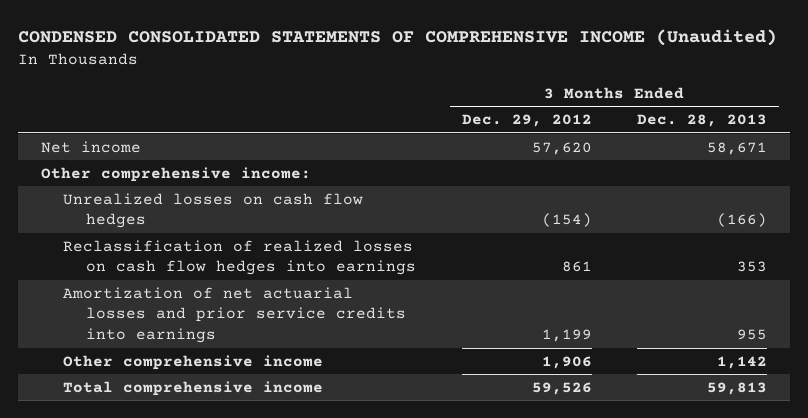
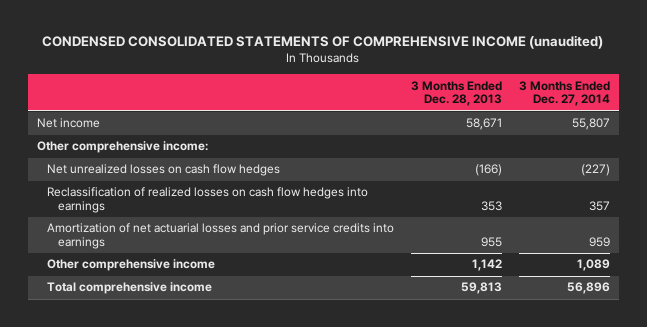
[17,29,777,47] CONDENSED CONSOLIDATED STATEMENTS OF COMPREHENSIVE INCOME (Unaudited) -> [42,35,604,50] CONDENSED CONSOLIDATED STATEMENTS OF COMPREHENSIVE INCOME (unaudited)
[461,114,592,128] Dec. 29, 2012 -> none
none -> [519,80,611,107] 3 Months Ended Dec. 27, 2014
[63,192,364,229] Unrealized losses on cash flow hedges -> [47,164,281,177] Net unrealized losses on cash flow hedges

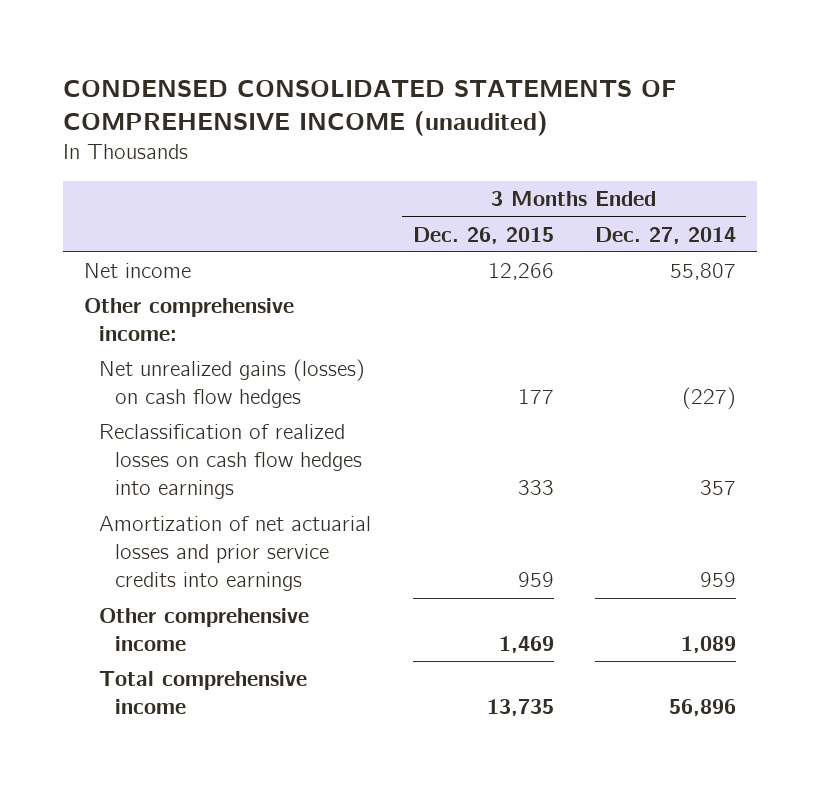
[411,80,503,107] 3 Months Ended Dec. 28, 2013 -> none
none -> [412,226,554,244] Dec. 26, 2015
[47,164,281,177] Net unrealized losses on cash flow hedges -> [99,359,366,409] Net unrealized gains (losses) on cash flow hedges

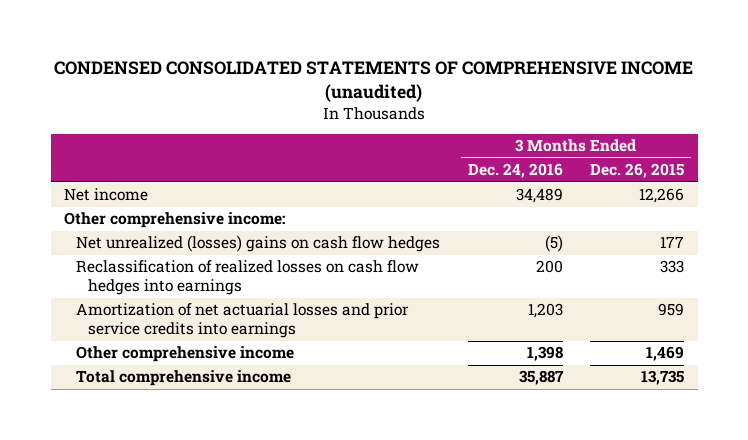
[594,226,736,244] Dec. 27, 2014 -> none
none -> [467,163,563,179] Dec. 24, 2016
[99,359,366,409] Net unrealized gains (losses) on cash flow hedges -> [76,235,441,253] Net unrealized (losses) gains on cash flow hedges

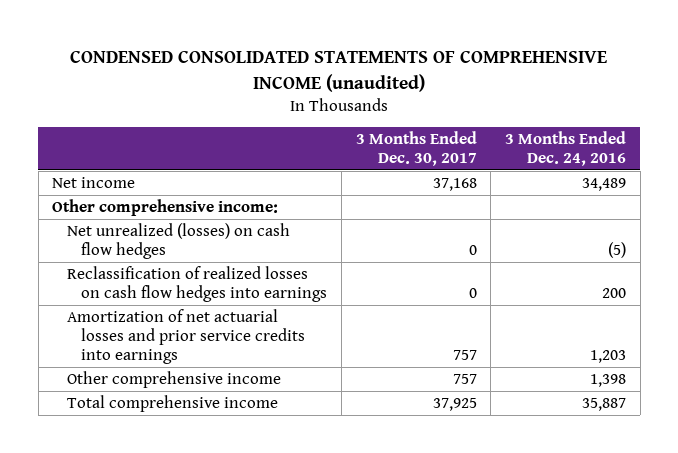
[589,163,684,179] Dec. 26, 2015 -> none
none -> [355,130,477,166] 3 Months Ended Dec. 30, 2017
[76,235,441,253] Net unrealized (losses) gains on cash flow hedges -> [66,223,290,260] Net unrealized (losses) on cash flow hedges

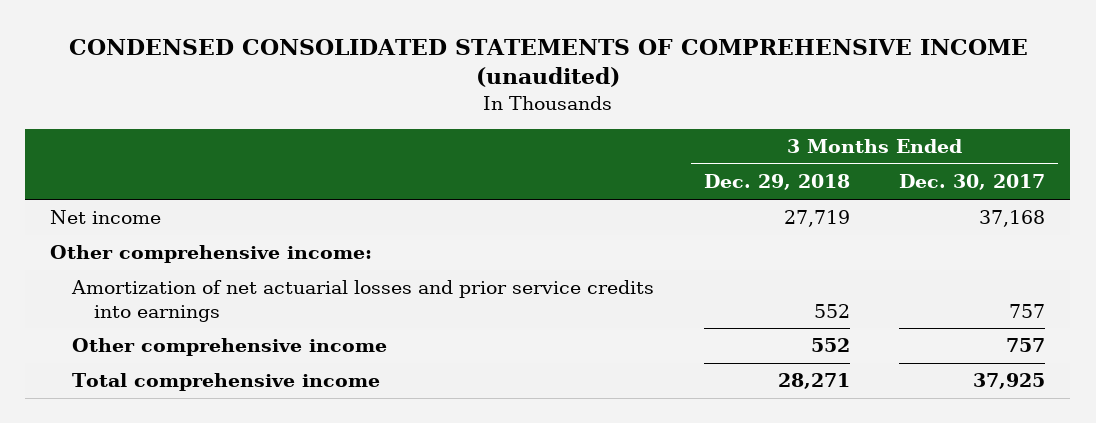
[504,130,626,166] 3 Months Ended Dec. 24, 2016 -> none
none -> [703,174,850,191] Dec. 29, 2018
[66,223,290,260] Net unrealized (losses) on cash flow hedges -> none
[66,266,328,303] Reclassification of realized losses on cash flow hedges into earnings -> none

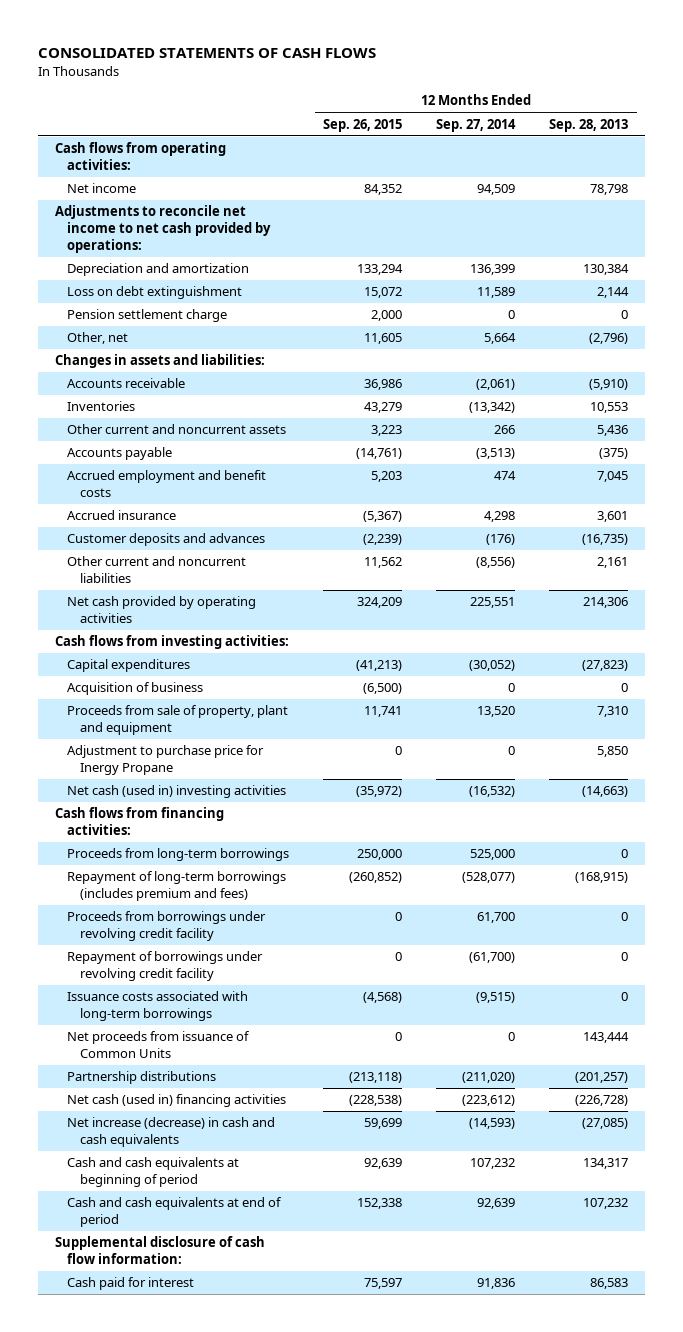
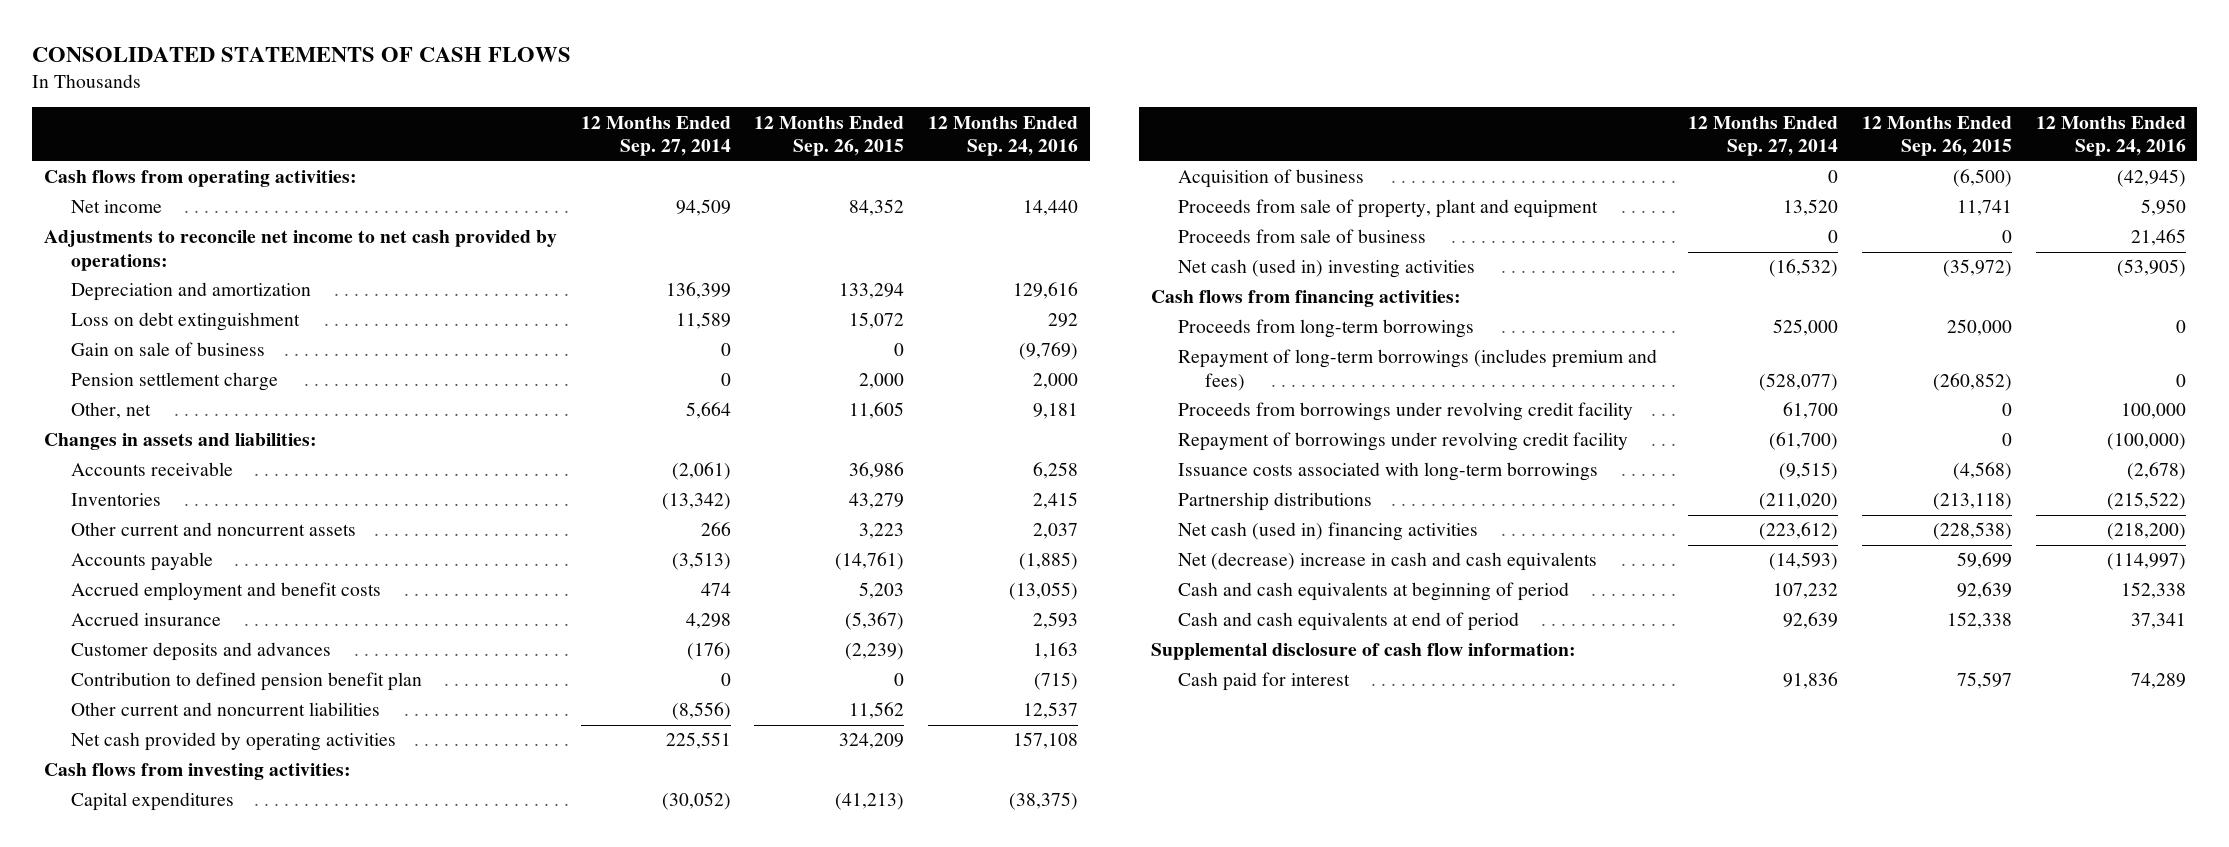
[549,118,629,132] Sep. 28, 2013 -> none
none -> [928,115,1079,157] 12 Months Ended Sep. 24, 2016
none -> [70,342,265,357] Gain on sale of business
none -> [70,672,422,692] Contribution to defined pension benefit plan
[67,745,265,776] Adjustment to purchase price for Inergy Propane -> none
none -> [1177,229,1426,244] Proceeds from sale of business
[67,1031,251,1059] Net proceeds from issuance of Common Units -> none
[67,1117,276,1148] Net increase (decrease) in cash and cash equivalents -> [1177,552,1597,572] Net (decrease) increase in cash and cash equivalents

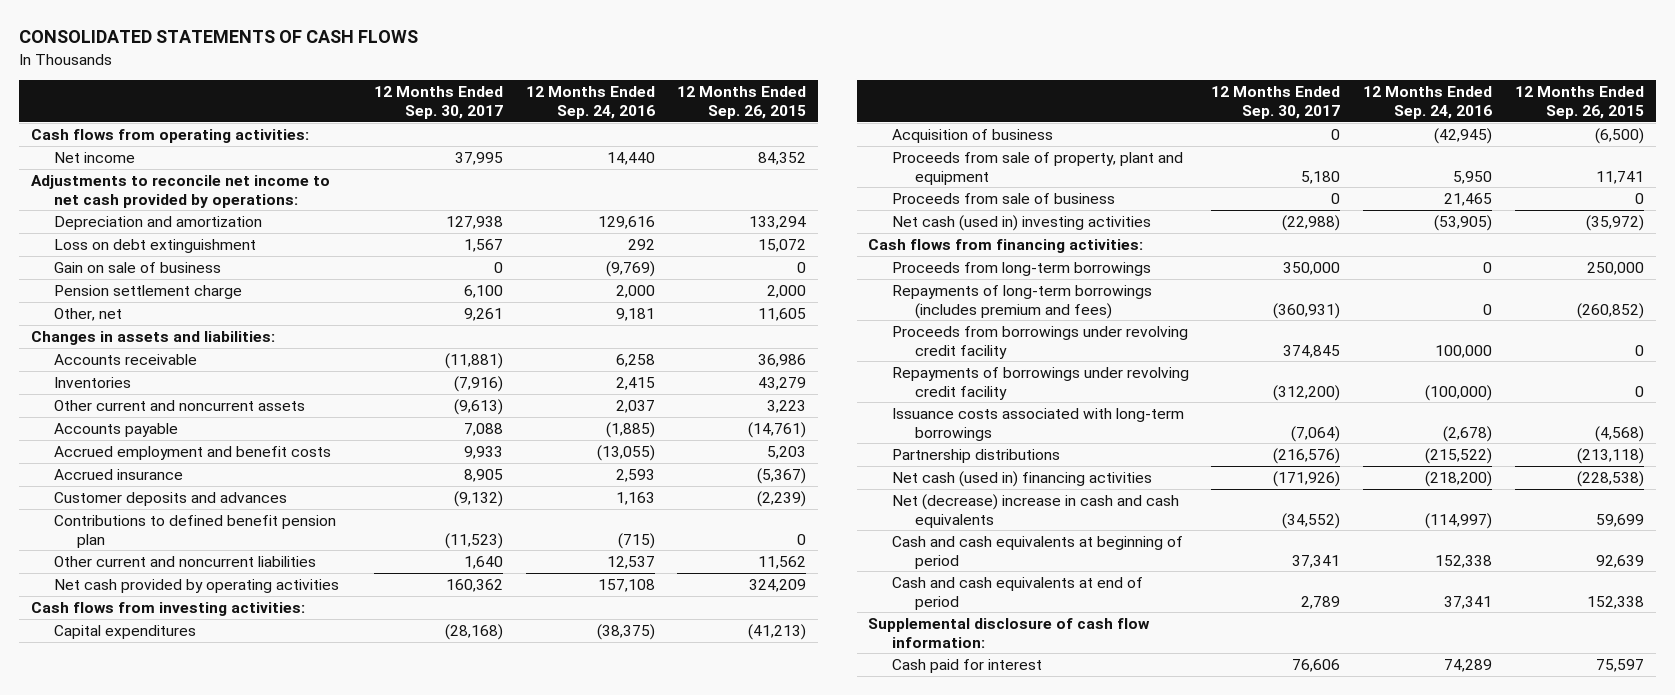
[580,115,731,157] 12 Months Ended Sep. 27, 2014 -> none
none -> [373,86,503,119] 12 Months Ended Sep. 30, 2017
[70,672,422,692] Contribution to defined pension benefit plan -> [53,514,336,548] Contributions to defined benefit pension plan
[1177,349,1657,391] Repayment of long-term borrowings (includes premium and fees) -> [891,284,1152,319] Repayments of long-term borrowings (includes premium and fees)
[1177,432,1628,452] Repayment of borrowings under revolving credit facility -> [891,366,1189,400] Repayments of borrowings under revolving credit facility

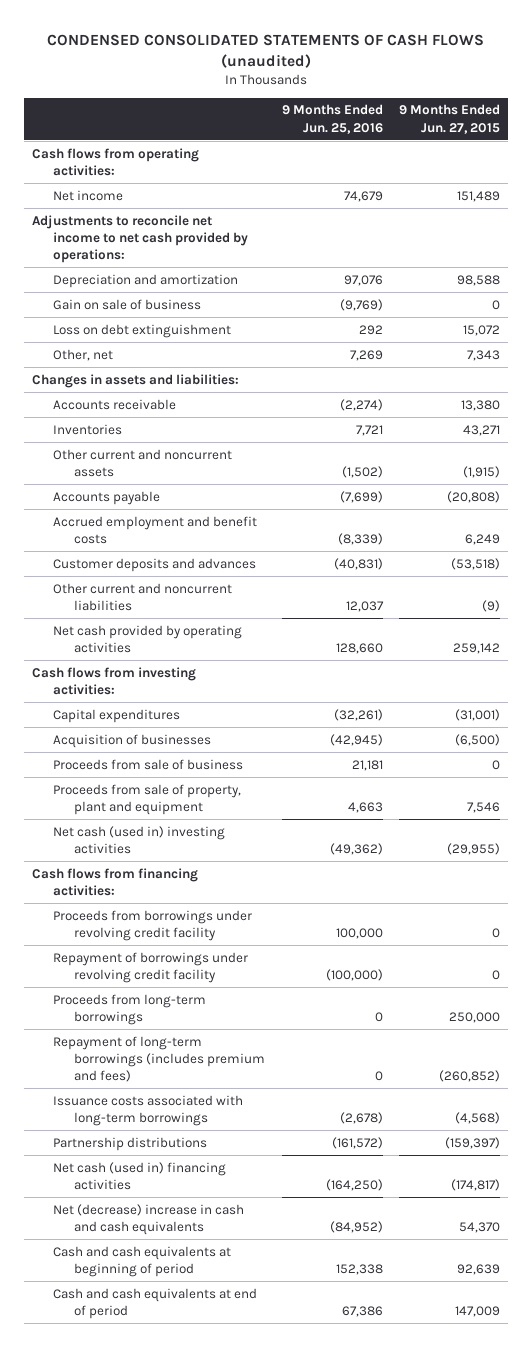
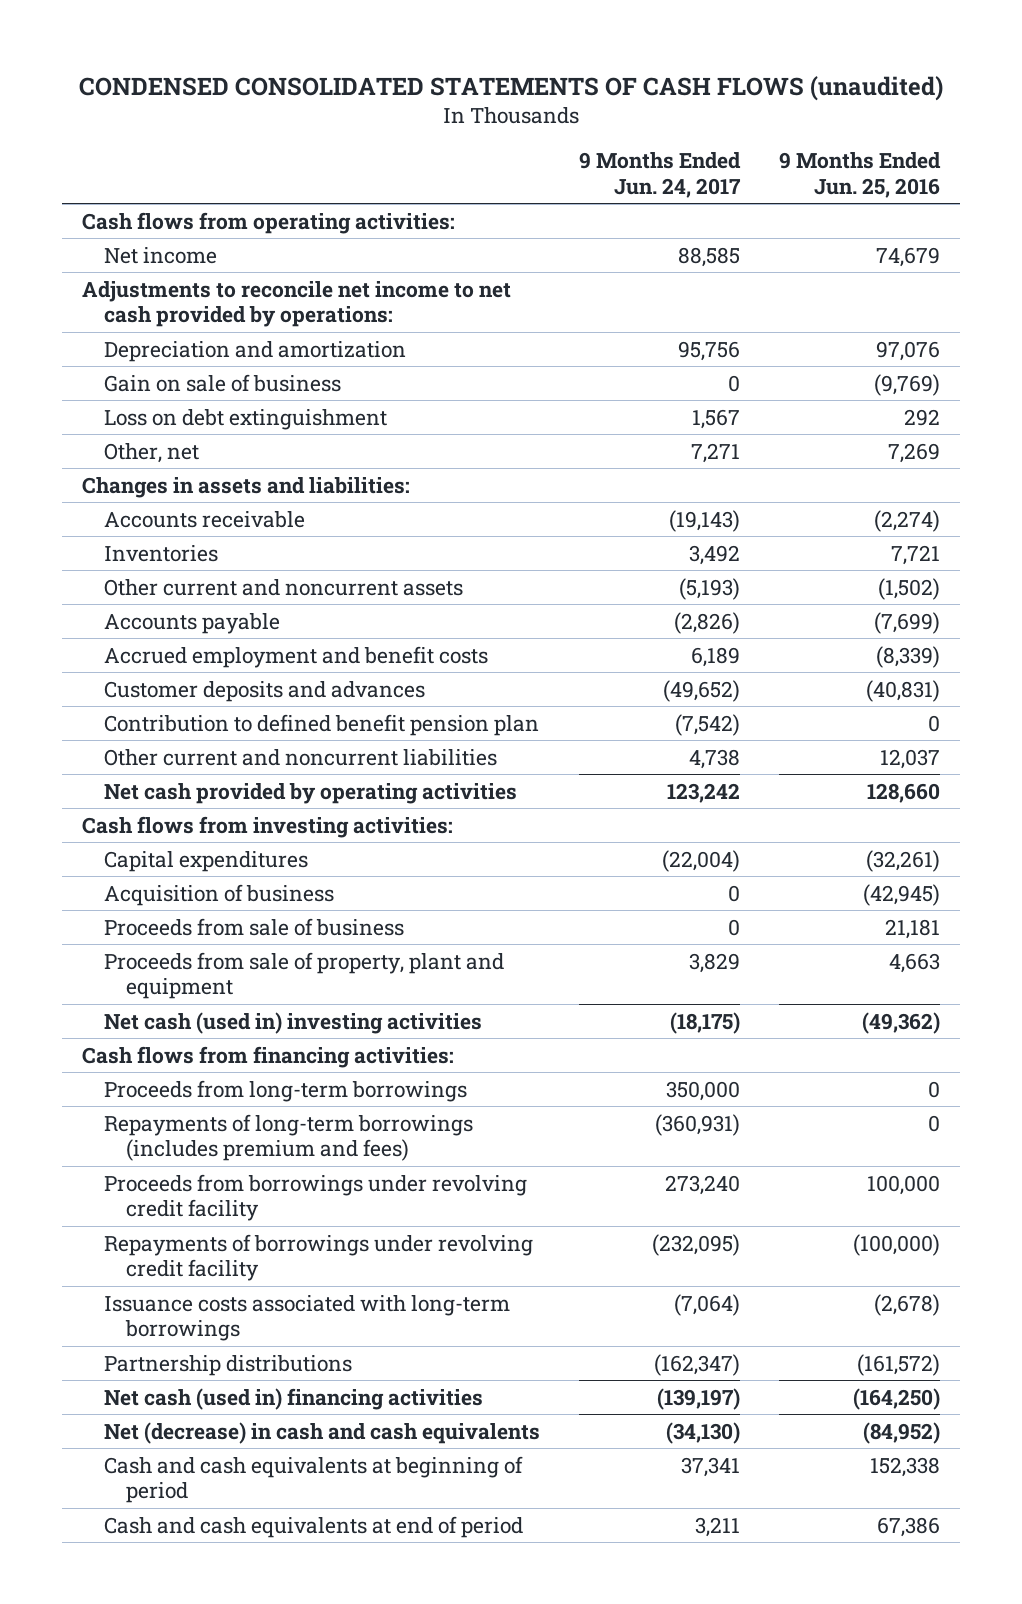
[398,104,500,134] 9 Months Ended Jun. 27, 2015 -> none
none -> [579,152,742,198] 9 Months Ended Jun. 24, 2017
none -> [103,713,539,736] Contribution to defined benefit pension plan
[53,733,212,748] Acquisition of businesses -> [103,883,334,906] Acquisition of business
[53,951,249,983] Repayment of borrowings under revolving credit facility -> none
[53,1035,266,1082] Repayment of long-term borrowings (includes premium and fees) -> [103,1113,473,1162] Repayments of long-term borrowings (includes premium and fees)
[53,909,253,941] Proceeds from borrowings under revolving credit facility -> [103,1173,527,1222] Proceeds from borrowings under revolving credit facility
none -> [103,1233,533,1282] Repayments of borrowings under revolving credit facility
[53,1203,245,1235] Net (decrease) increase in cash and cash equivalents -> [103,1421,540,1444] Net (decrease) in cash and cash equivalents

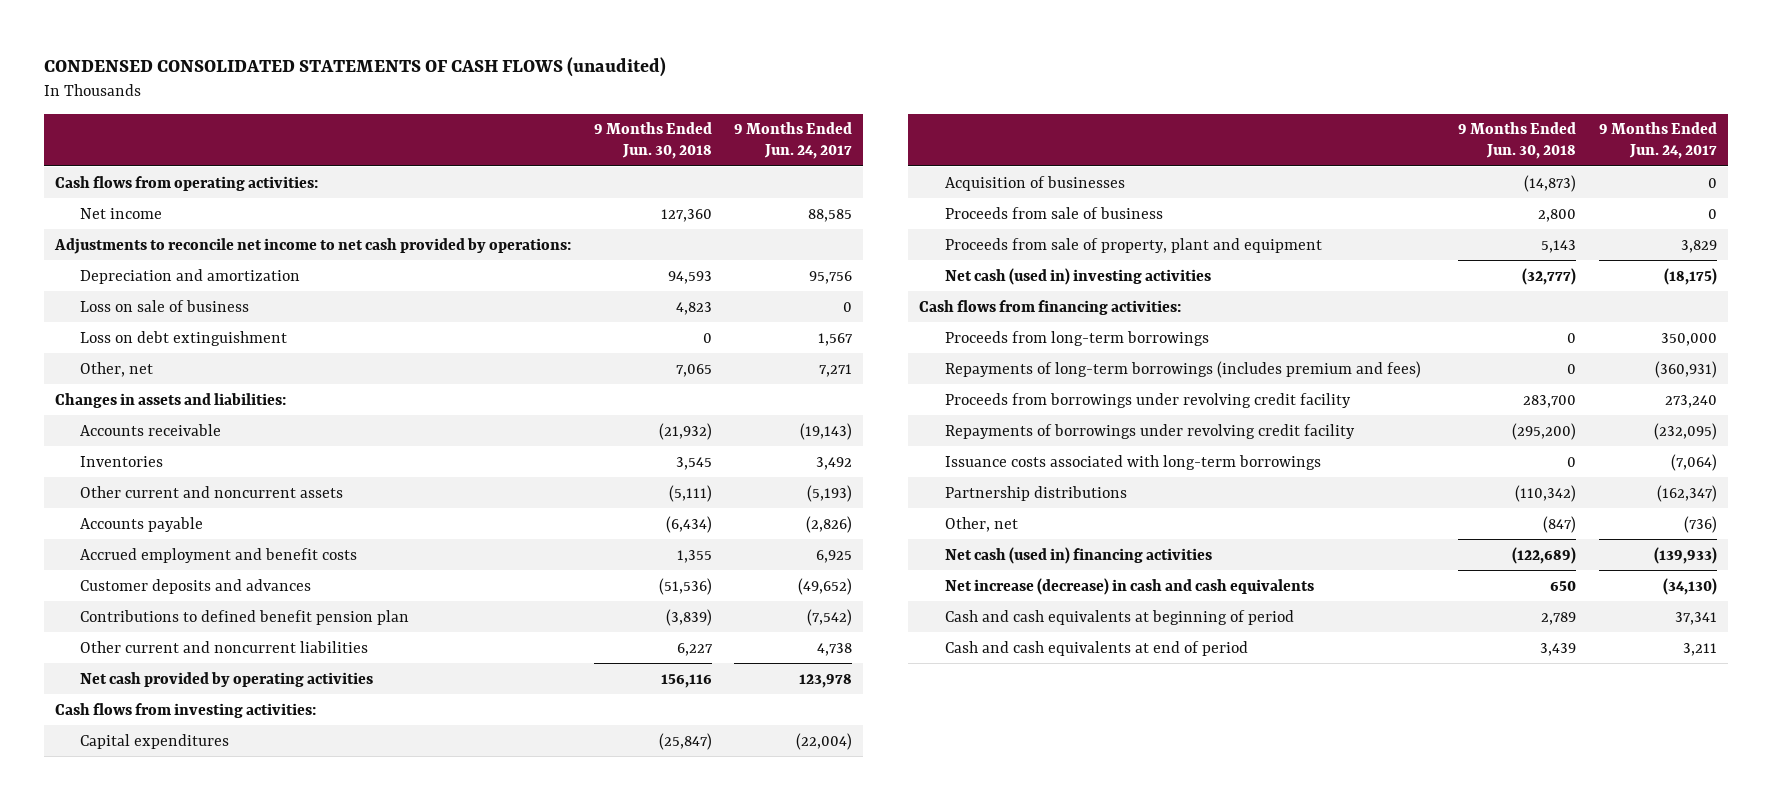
[779,152,942,198] 9 Months Ended Jun. 25, 2016 -> none
none -> [593,122,712,160] 9 Months Ended Jun. 30, 2018
[103,373,341,392] Gain on sale of business -> [80,299,250,312] Loss on sale of business
[691,646,741,667] 6,189 -> [816,549,853,563] 6,925
[103,713,539,736] Contribution to defined benefit pension plan -> [80,609,410,625] Contributions to defined benefit pension plan
[667,782,741,803] 123,242 -> [799,673,853,688] 123,978
[103,883,334,906] Acquisition of business -> [944,175,1125,191] Acquisition of businesses
none -> [944,516,1018,532] Other, net
[657,1387,741,1410] (139,197) -> [1653,546,1717,564] (139,933)
[103,1421,540,1444] Net (decrease) in cash and cash equivalents -> [944,577,1314,595] Net increase (decrease) in cash and cash equivalents

